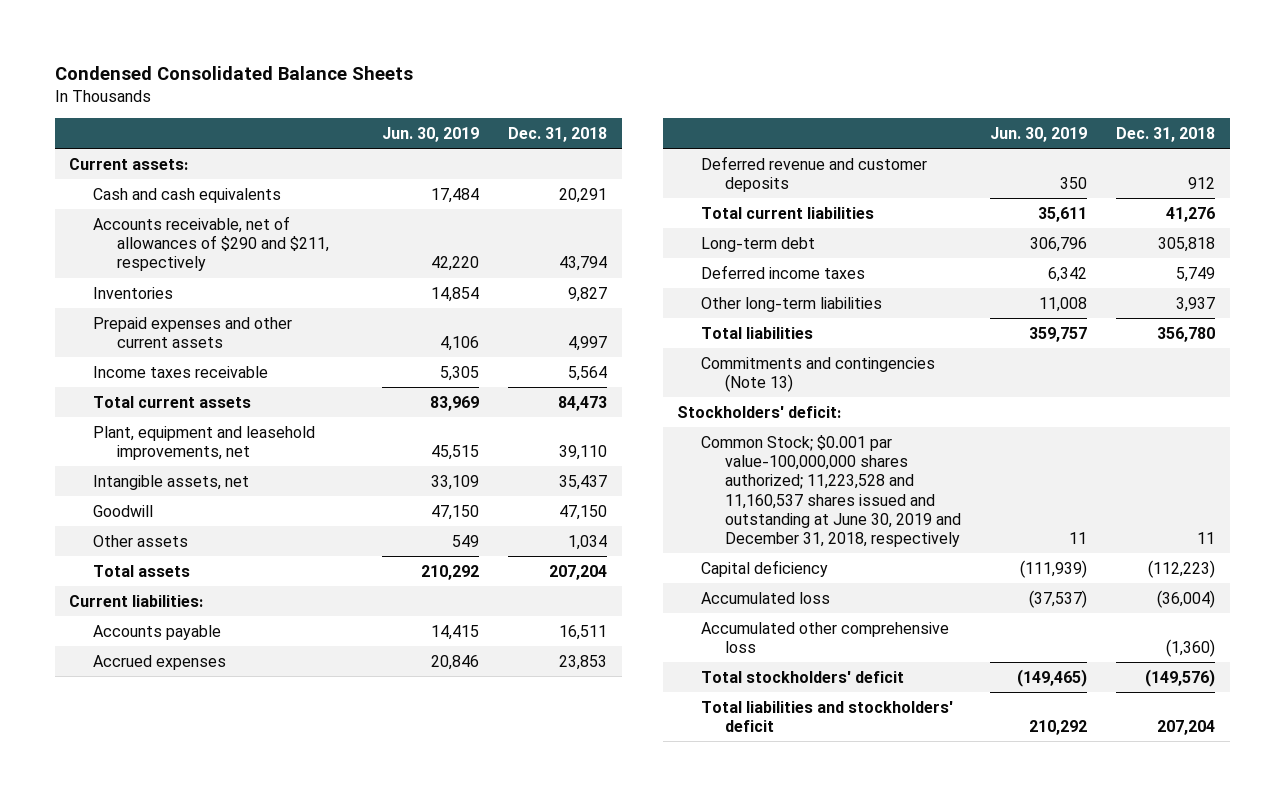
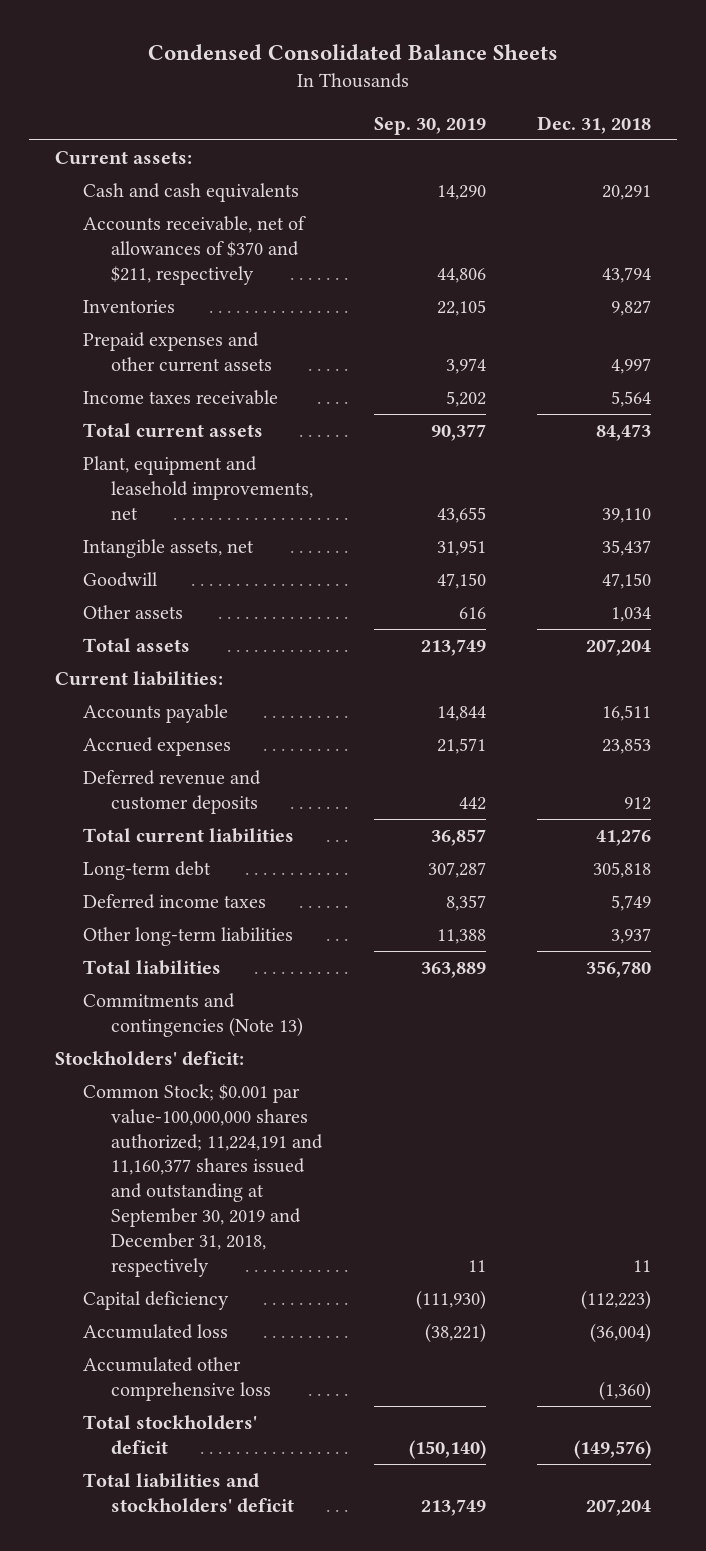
[382,126,480,142] Jun. 30, 2019 -> none
none -> [373,116,486,135] Sep. 30, 2019
[93,215,330,272] Accounts receivable, net of allowances of $290 and $211, respectively -> [83,216,307,285] Accounts receivable, net of allowances of $370 and $211, respectively
[701,434,961,548] Common Stock; $0.001 par value-100,000,000 shares authorized; 11,223,528 and 11,160,537 shares issued and outstanding at June 30, 2019 and December 31, 2018, respectively -> [83,1084,324,1277] Common Stock; $0.001 par value-100,000,000 shares authorized; 11,224,191 and 11,160,377 shares issued and outstanding at September 30, 2019 and December 31, 2018, respectively

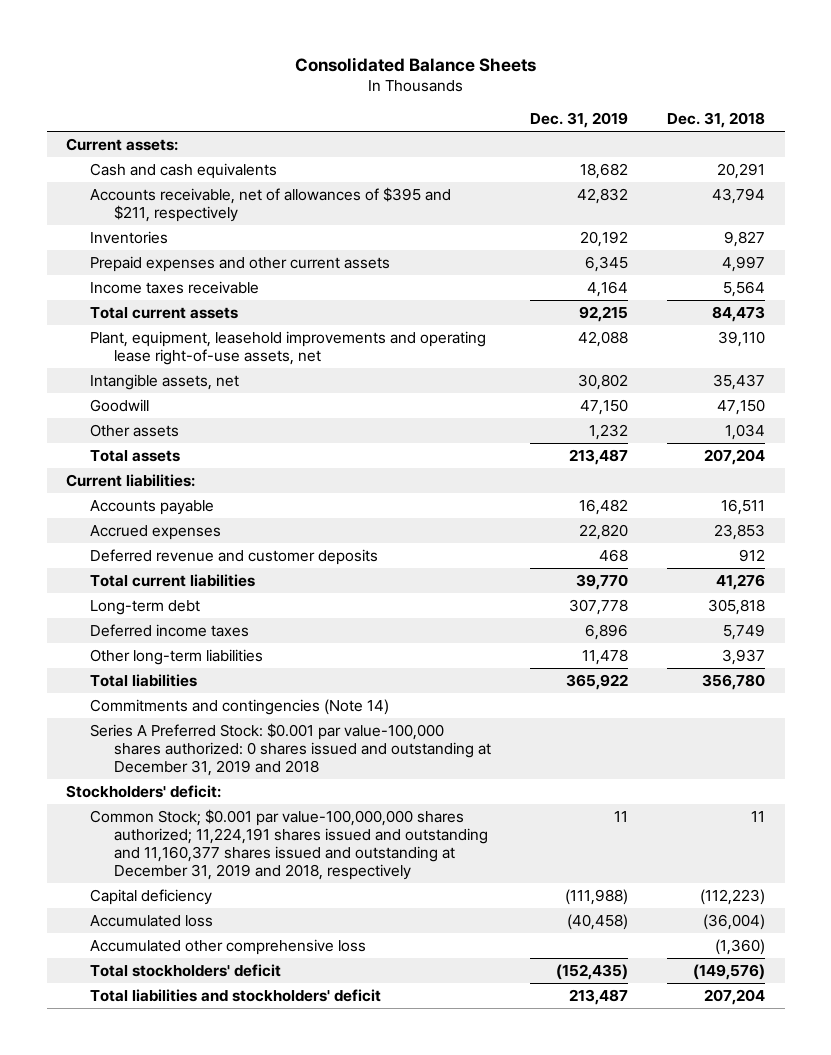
[148,44,559,61] Condensed Consolidated Balance Sheets -> [294,56,536,72] Consolidated Balance Sheets
[373,116,486,135] Sep. 30, 2019 -> none
none -> [529,112,628,129] Dec. 31, 2019
[83,216,307,285] Accounts receivable, net of allowances of $370 and $211, respectively -> [90,186,452,222] Accounts receivable, net of allowances of $395 and $211, respectively
[83,456,314,520] Plant, equipment and leasehold improvements, net -> [90,330,487,365] Plant, equipment, leasehold improvements and operating lease right-of-use assets, net
[83,993,304,1037] Commitments and contingencies (Note 13) -> [90,698,390,715] Commitments and contingencies (Note 14)
none -> [90,722,491,777] Series A Preferred Stock: $0.001 par value-100,000 shares authorized: 0 shares issued and outstanding at December 31, 2019 and 2018
[83,1084,324,1277] Common Stock; $0.001 par value-100,000,000 shares authorized; 11,224,191 and 11,160,377 shares issued and outstanding at September 30, 2019 and December 31, 2018, respectively -> [90,808,488,881] Common Stock; $0.001 par value-100,000,000 shares authorized; 11,224,191 shares issued and outstanding and 11,160,377 shares issued and outstanding at December 31, 2019 and 2018, respectively

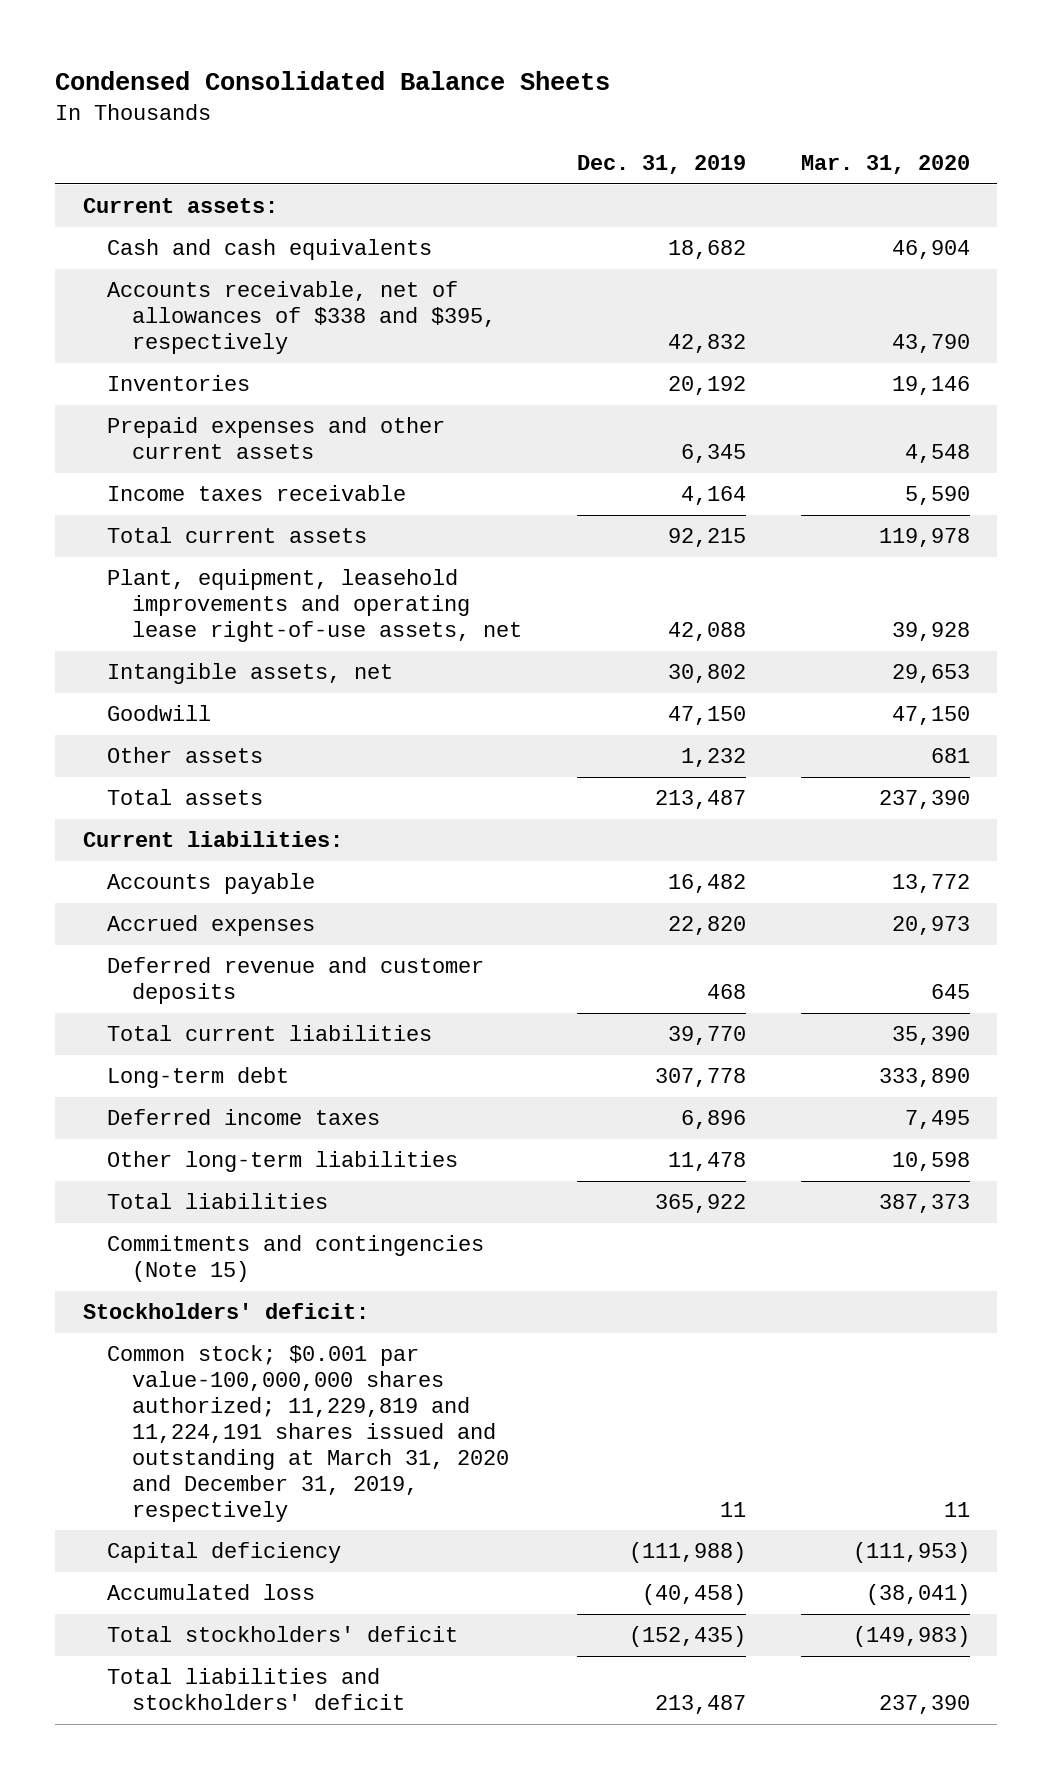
[294,56,536,72] Consolidated Balance Sheets -> [55,70,611,90] Condensed Consolidated Balance Sheets
[666,112,765,129] Dec. 31, 2018 -> none
none -> [800,155,970,175] Mar. 31, 2020
[90,186,452,222] Accounts receivable, net of allowances of $395 and $211, respectively -> [107,281,496,355] Accounts receivable, net of allowances of $338 and $395, respectively
[90,722,491,777] Series A Preferred Stock: $0.001 par value-100,000 shares authorized: 0 shares issued and outstanding at December 31, 2019 and 2018 -> none
[90,698,390,715] Commitments and contingencies (Note 14) -> [107,1235,485,1283] Commitments and contingencies (Note 15)
[90,808,488,881] Common Stock; $0.001 par value-100,000,000 shares authorized; 11,224,191 shares issued and outstanding and 11,160,377 shares issued and outstanding at December 31, 2019 and 2018, respectively -> [107,1345,509,1522] Common stock; $0.001 par value-100,000,000 shares authorized; 11,229,819 and 11,224,191 shares issued and outstanding at March 31, 2020 and December 31, 2019, respectively
[90,938,367,955] Accumulated other comprehensive loss -> none

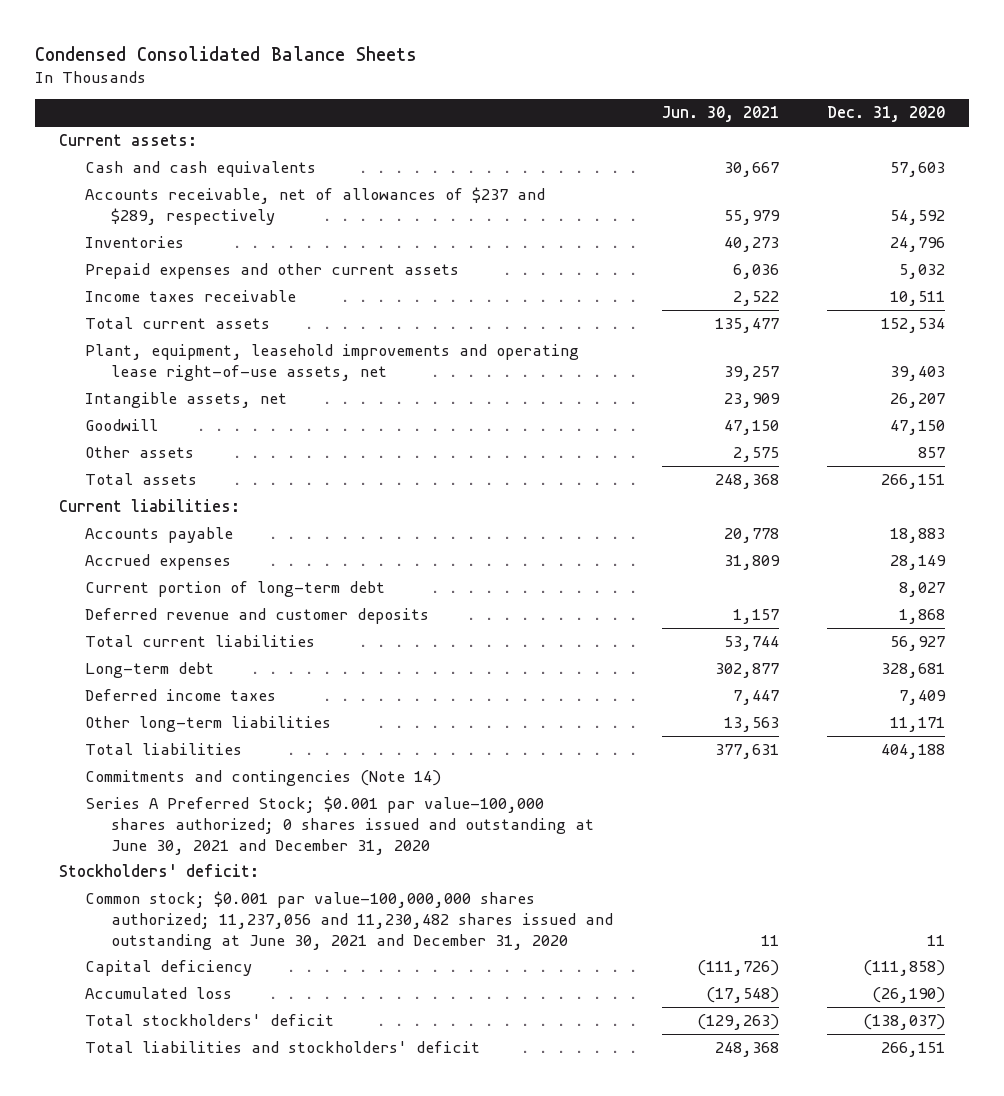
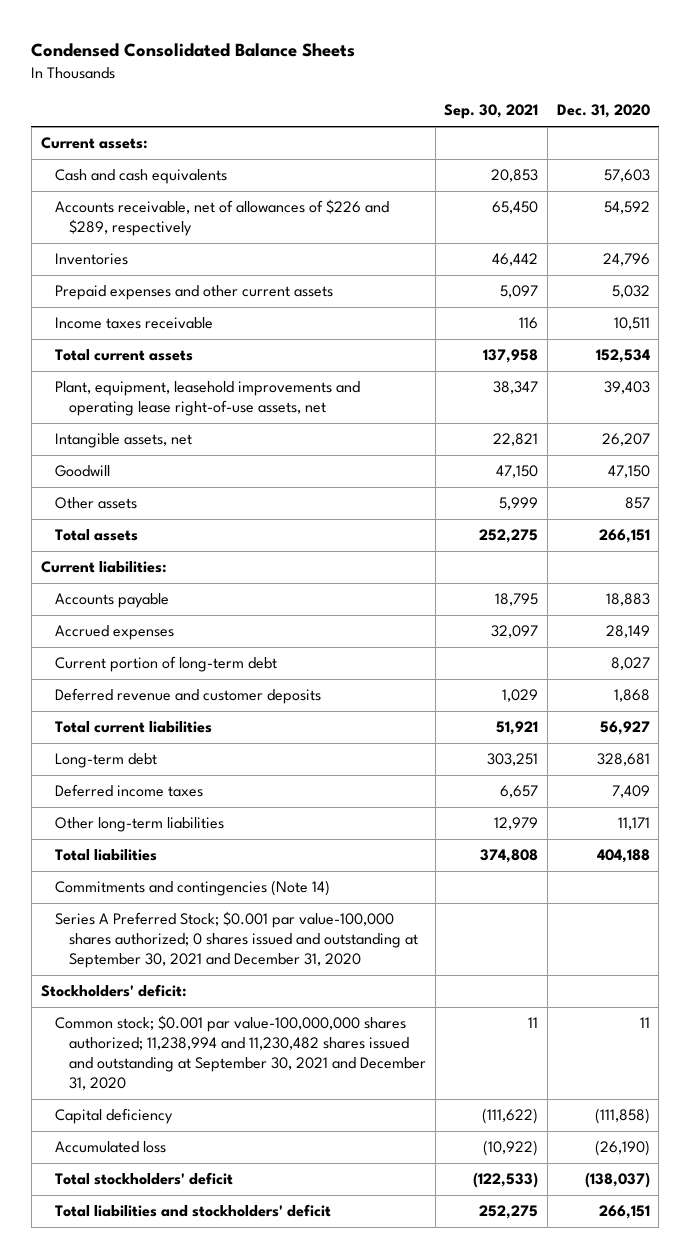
[661,106,779,123] Jun. 30, 2021 -> none
none -> [444,104,539,120] Sep. 30, 2021
[85,187,546,225] Accounts receivable, net of allowances of $237 and $289, respectively -> [54,199,389,237] Accounts receivable, net of allowances of $226 and $289, respectively
[85,796,595,855] Series A Preferred Stock; $0.001 par value-100,000 shares authorized; 0 shares issued and outstanding at June 30, 2021 and December 31, 2020 -> [54,911,418,969] Series A Preferred Stock; $0.001 par value-100,000 shares authorized; 0 shares issued and outstanding at September 30, 2021 and December 31, 2020
[85,891,614,950] Common stock; $0.001 par value-100,000,000 shares authorized; 11,237,056 and 11,230,482 shares issued and outstanding at June 30, 2021 and December 31, 2020 -> [54,1015,426,1090] Common stock; $0.001 par value-100,000,000 shares authorized; 11,238,994 and 11,230,482 shares issued and outstanding at September 30, 2021 and December 31, 2020

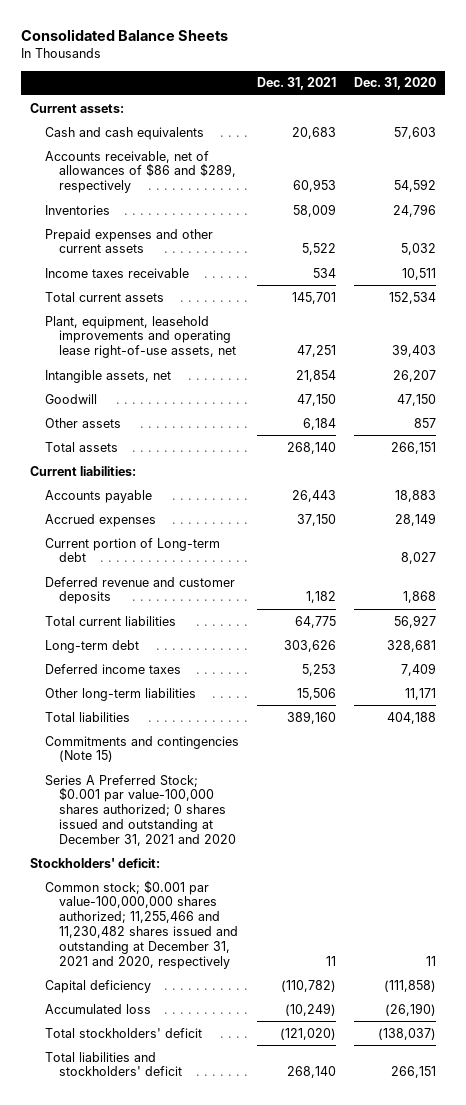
[31,43,356,58] Condensed Consolidated Balance Sheets -> [21,29,229,42] Consolidated Balance Sheets
[444,104,539,120] Sep. 30, 2021 -> none
none -> [256,77,336,91] Dec. 31, 2021
[54,199,389,237] Accounts receivable, net of allowances of $226 and $289, respectively -> [44,150,237,194] Accounts receivable, net of allowances of $86 and $289, respectively
[54,656,277,673] Current portion of long-term debt -> [44,537,220,563] Current portion of Long-term debt
[54,880,330,897] Commitments and contingencies (Note 14) -> [44,735,239,763] Commitments and contingencies (Note 15)
[54,911,418,969] Series A Preferred Stock; $0.001 par value-100,000 shares authorized; 0 shares issued and outstanding at September 30, 2021 and December 31, 2020 -> [44,774,237,846] Series A Preferred Stock; $0.001 par value-100,000 shares authorized; 0 shares issued and outstanding at December 31, 2021 and 2020
[54,1015,426,1090] Common stock; $0.001 par value-100,000,000 shares authorized; 11,238,994 and 11,230,482 shares issued and outstanding at September 30, 2021 and December 31, 2020 -> [44,879,239,969] Common stock; $0.001 par value-100,000,000 shares authorized; 11,255,466 and 11,230,482 shares issued and outstanding at December 31, 2021 and 2020, respectively

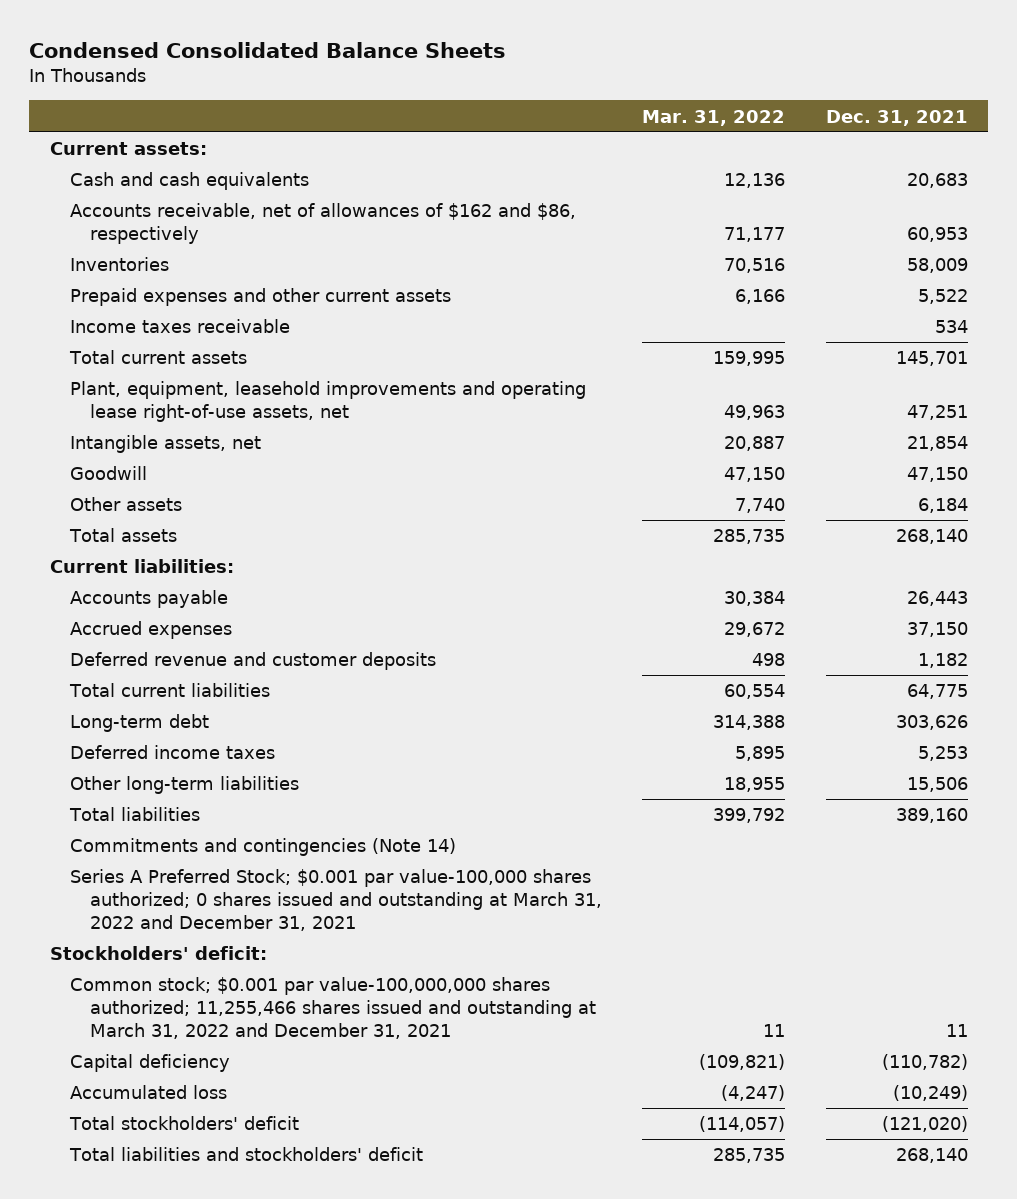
[21,29,229,42] Consolidated Balance Sheets -> [29,41,507,58] Condensed Consolidated Balance Sheets
[353,77,436,91] Dec. 31, 2020 -> none
none -> [642,109,786,126] Mar. 31, 2022
[44,150,237,194] Accounts receivable, net of allowances of $86 and $289, respectively -> [69,203,576,245] Accounts receivable, net of allowances of $162 and $86, respectively
[44,537,220,563] Current portion of Long-term debt -> none
[44,735,239,763] Commitments and contingencies (Note 15) -> [69,838,456,857] Commitments and contingencies (Note 14)
[44,774,237,846] Series A Preferred Stock; $0.001 par value-100,000 shares authorized; 0 shares issued and outstanding at December 31, 2021 and 2020 -> [69,869,602,931] Series A Preferred Stock; $0.001 par value-100,000 shares authorized; 0 shares issued and outstanding at March 31, 2022 and December 31, 2021
[44,879,239,969] Common stock; $0.001 par value-100,000,000 shares authorized; 11,255,466 and 11,230,482 shares issued and outstanding at December 31, 2021 and 2020, respectively -> [69,977,596,1039] Common stock; $0.001 par value-100,000,000 shares authorized; 11,255,466 shares issued and outstanding at March 31, 2022 and December 31, 2021

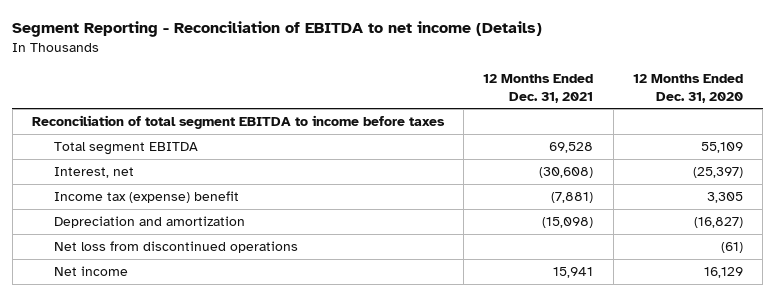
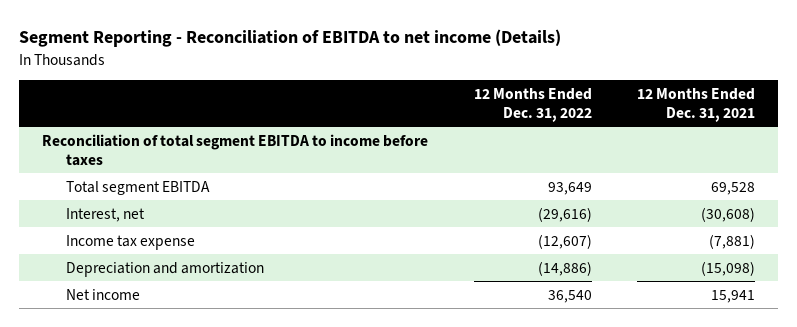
[633,73,744,103] 12 Months Ended Dec. 31, 2020 -> none
none -> [473,87,592,122] 12 Months Ended Dec. 31, 2022
[53,191,239,204] Income tax (expense) benefit -> [66,234,196,250] Income tax expense
[53,241,298,254] Net loss from discontinued operations -> none

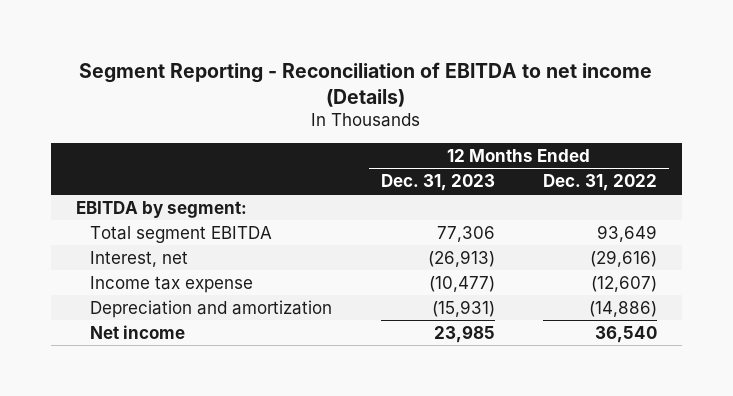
[637,87,756,122] 12 Months Ended Dec. 31, 2021 -> none
none -> [380,174,495,192] Dec. 31, 2023
[42,133,429,166] Reconciliation of total segment EBITDA to income before taxes -> [75,200,247,218] EBITDA by segment:

